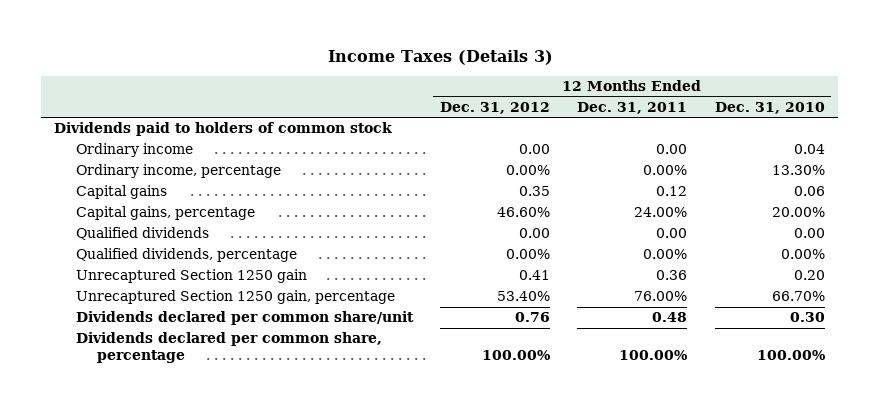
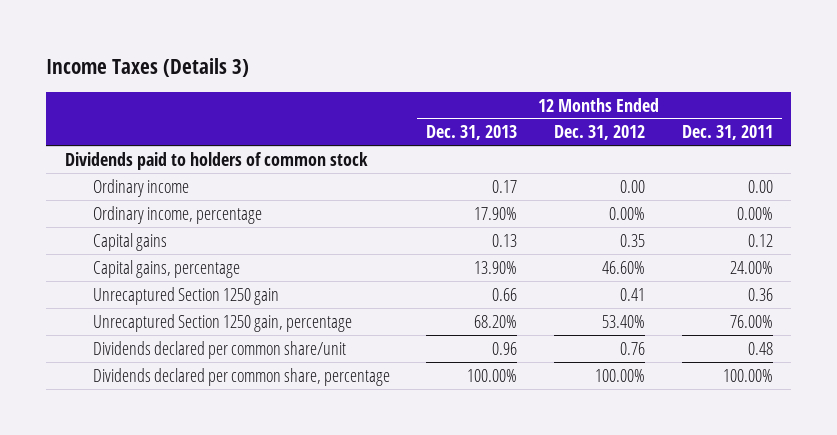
[714,101,825,114] Dec. 31, 2010 -> none
none -> [426,125,518,141] Dec. 31, 2013
[75,227,209,241] Qualified dividends -> none
[75,248,297,263] Qualified dividends, percentage -> none

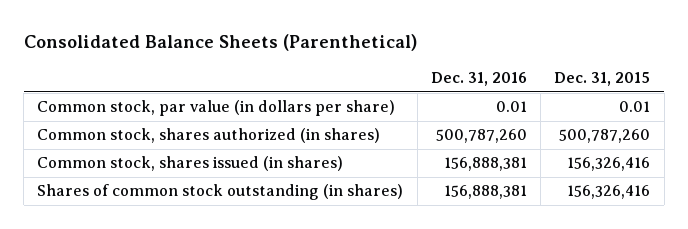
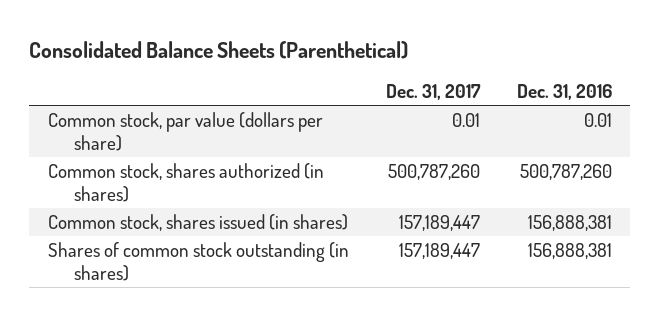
[554,72,651,87] Dec. 31, 2015 -> none
none -> [385,84,481,101] Dec. 31, 2017
[37,100,396,117] Common stock, par value (in dollars per share) -> [47,111,323,152] Common stock, par value (dollars per share)

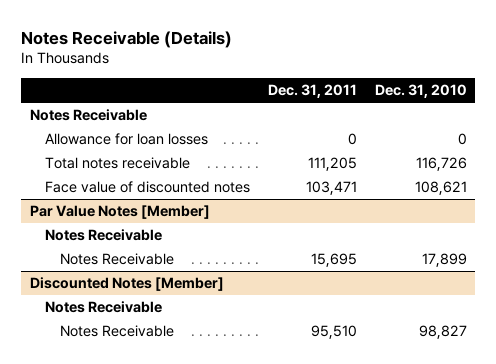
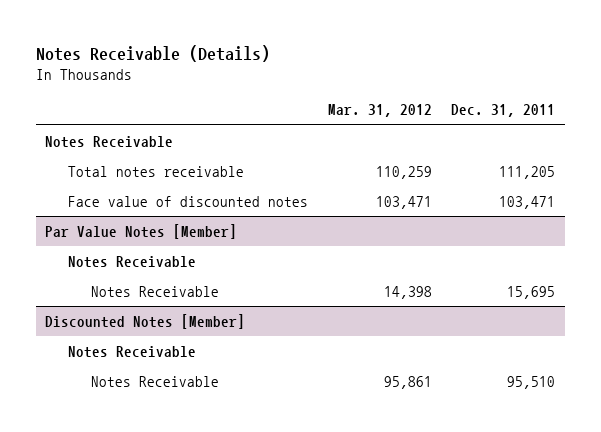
[374,84,467,99] Dec. 31, 2010 -> none
none -> [327,104,432,118] Mar. 31, 2012
[44,133,208,146] Allowance for loan losses -> none

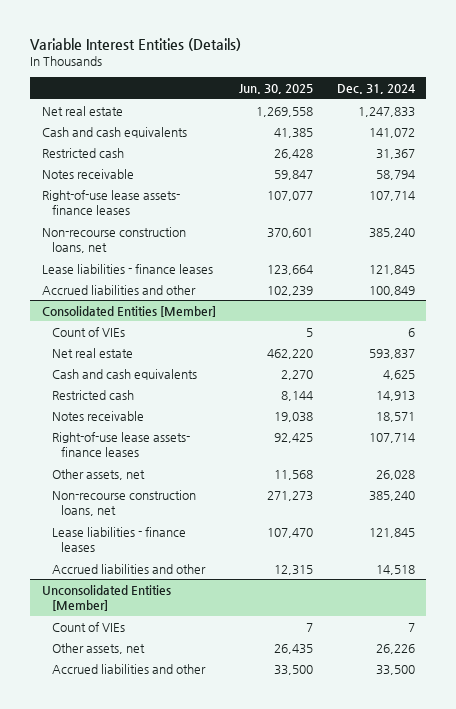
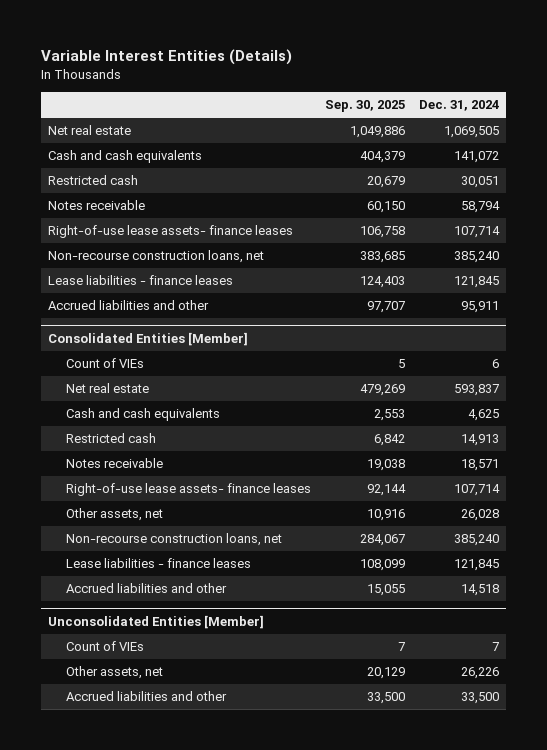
[239,84,314,95] Jun. 30, 2025 -> none
none -> [324,99,405,112] Sep. 30, 2025
[357,106,415,117] 1,247,833 -> [443,126,499,139] 1,069,505
[375,148,415,159] 31,367 -> [460,176,499,189] 30,051
[368,285,415,296] 100,849 -> [460,301,499,314] 95,911

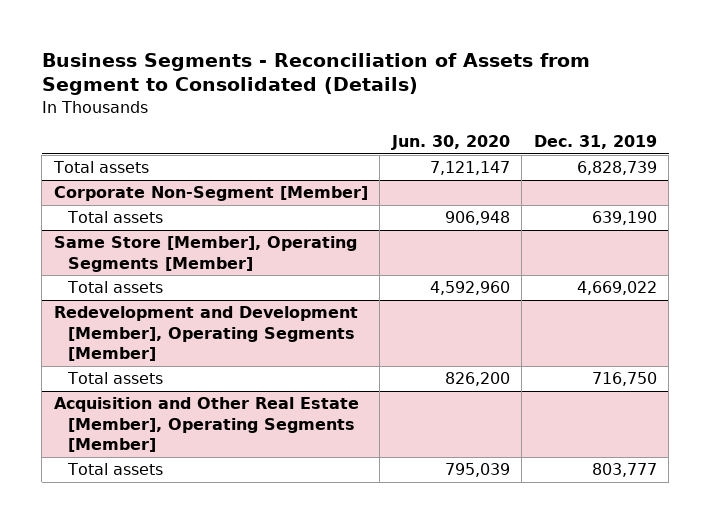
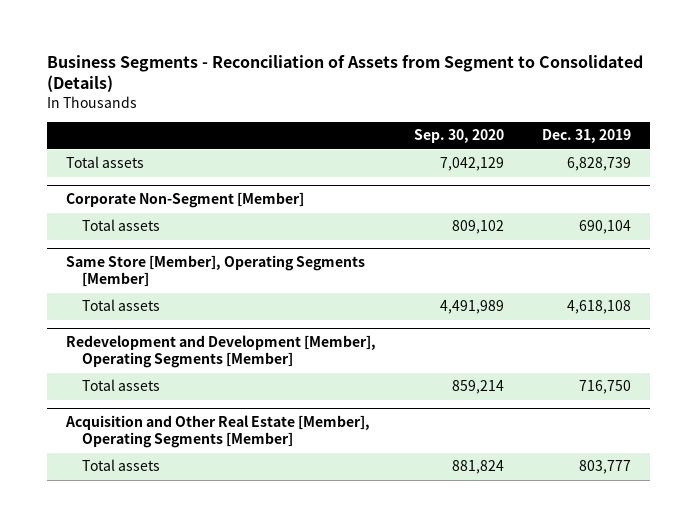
[390,135,510,151] Jun. 30, 2020 -> none
none -> [413,129,504,144] Sep. 30, 2020
[591,211,657,226] 639,190 -> [578,220,631,235] 690,104
[576,281,657,296] 4,669,022 -> [566,300,631,315] 4,618,108

